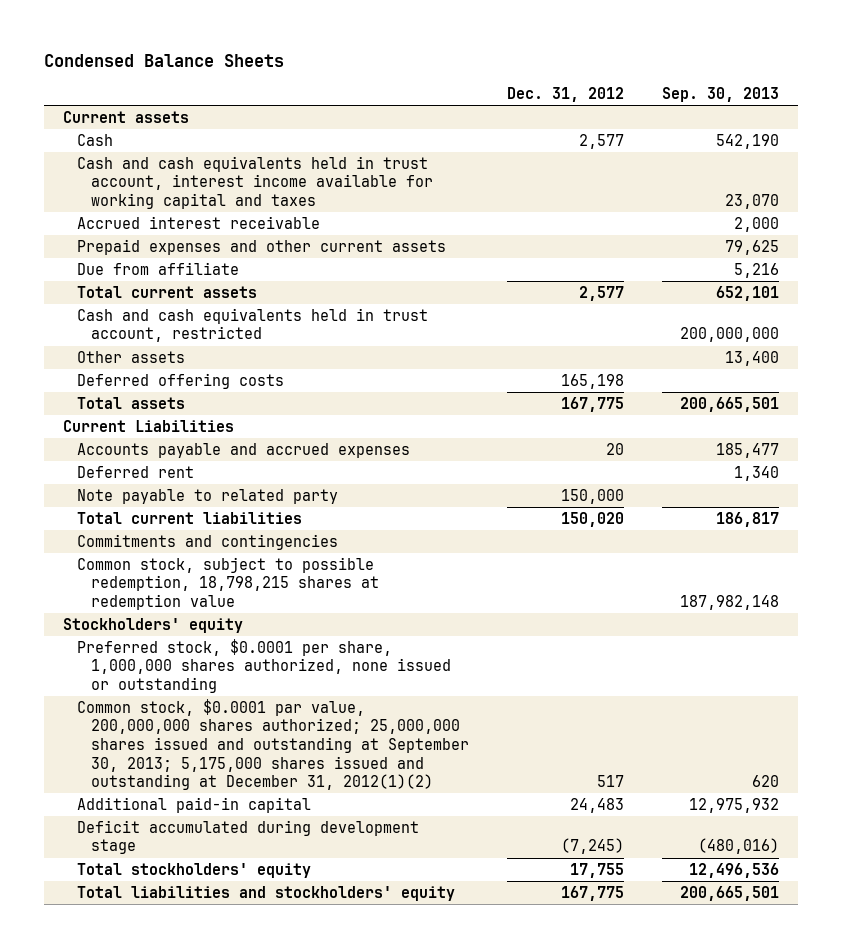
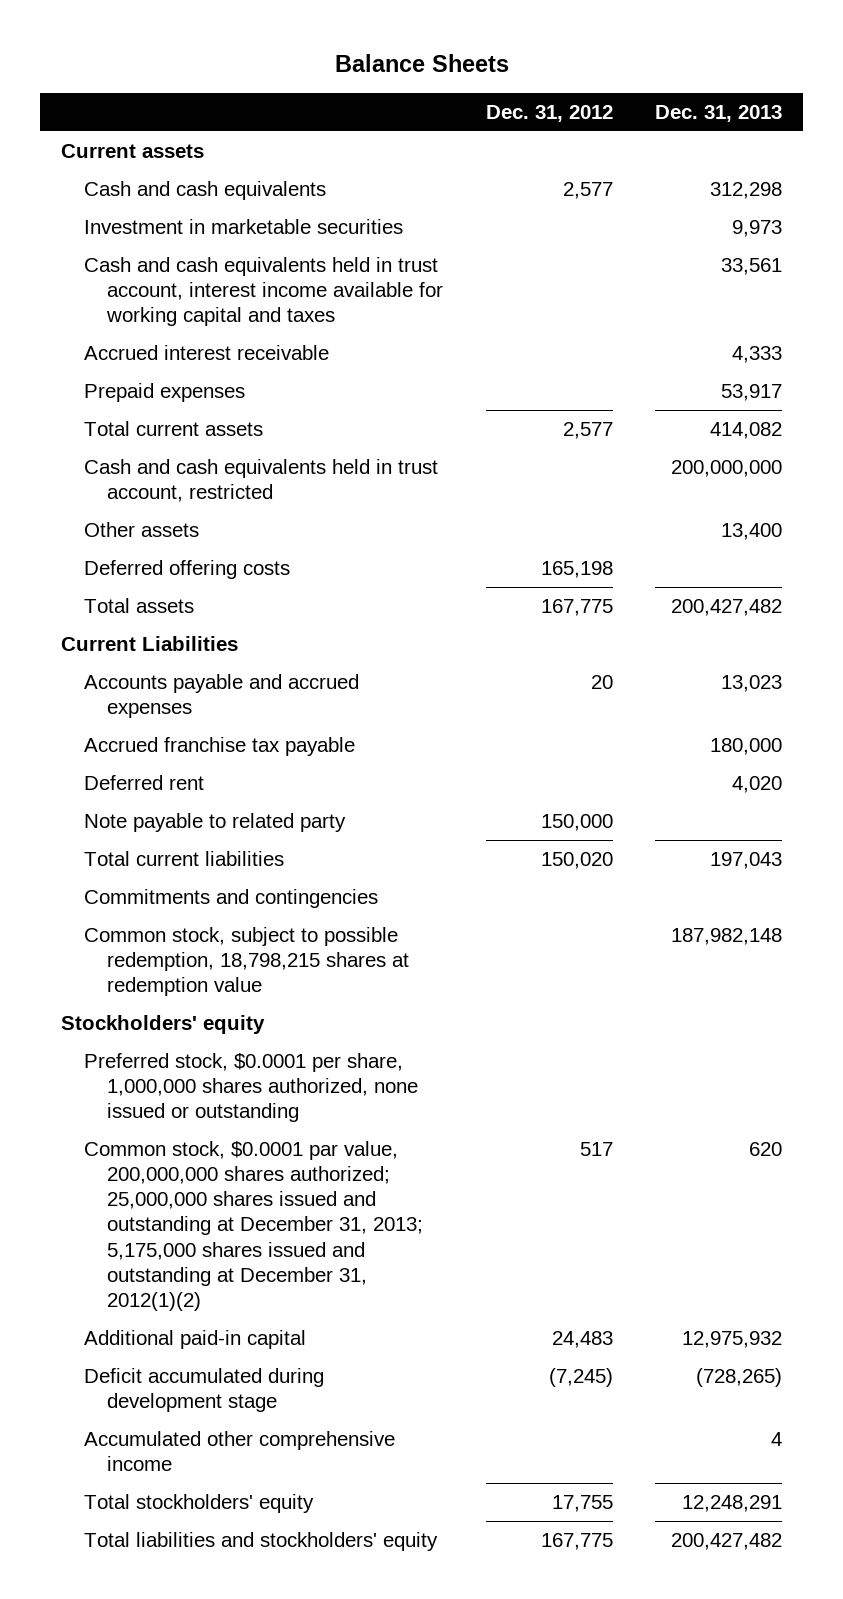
[43,54,284,68] Condensed Balance Sheets -> [334,53,509,72] Balance Sheets
[662,87,780,103] Sep. 30, 2013 -> none
none -> [655,104,783,122] Dec. 31, 2013
[76,133,113,146] Cash -> [84,181,327,201] Cash and cash equivalents
none -> [84,219,404,235] Investment in marketable securities
[76,238,446,255] Prepaid expenses and other current assets -> none
[76,261,239,275] Due from affiliate -> none
none -> [84,383,246,403] Prepaid expenses
none -> [84,737,356,757] Accrued franchise tax payable
[76,698,469,791] Common stock, $0.0001 par value, 200,000,000 shares authorized; 25,000,000 shares issued and outstanding at September 30, 2013; 5,175,000 shares issued and outstanding at December 31, 2012(1)(2) -> [84,1141,424,1311] Common stock, $0.0001 par value, 200,000,000 shares authorized; 25,000,000 shares issued and outstanding at December 31, 2013; 5,175,000 shares issued and outstanding at December 31, 2012(1)(2)
none -> [84,1431,396,1472] Accumulated other comprehensive income

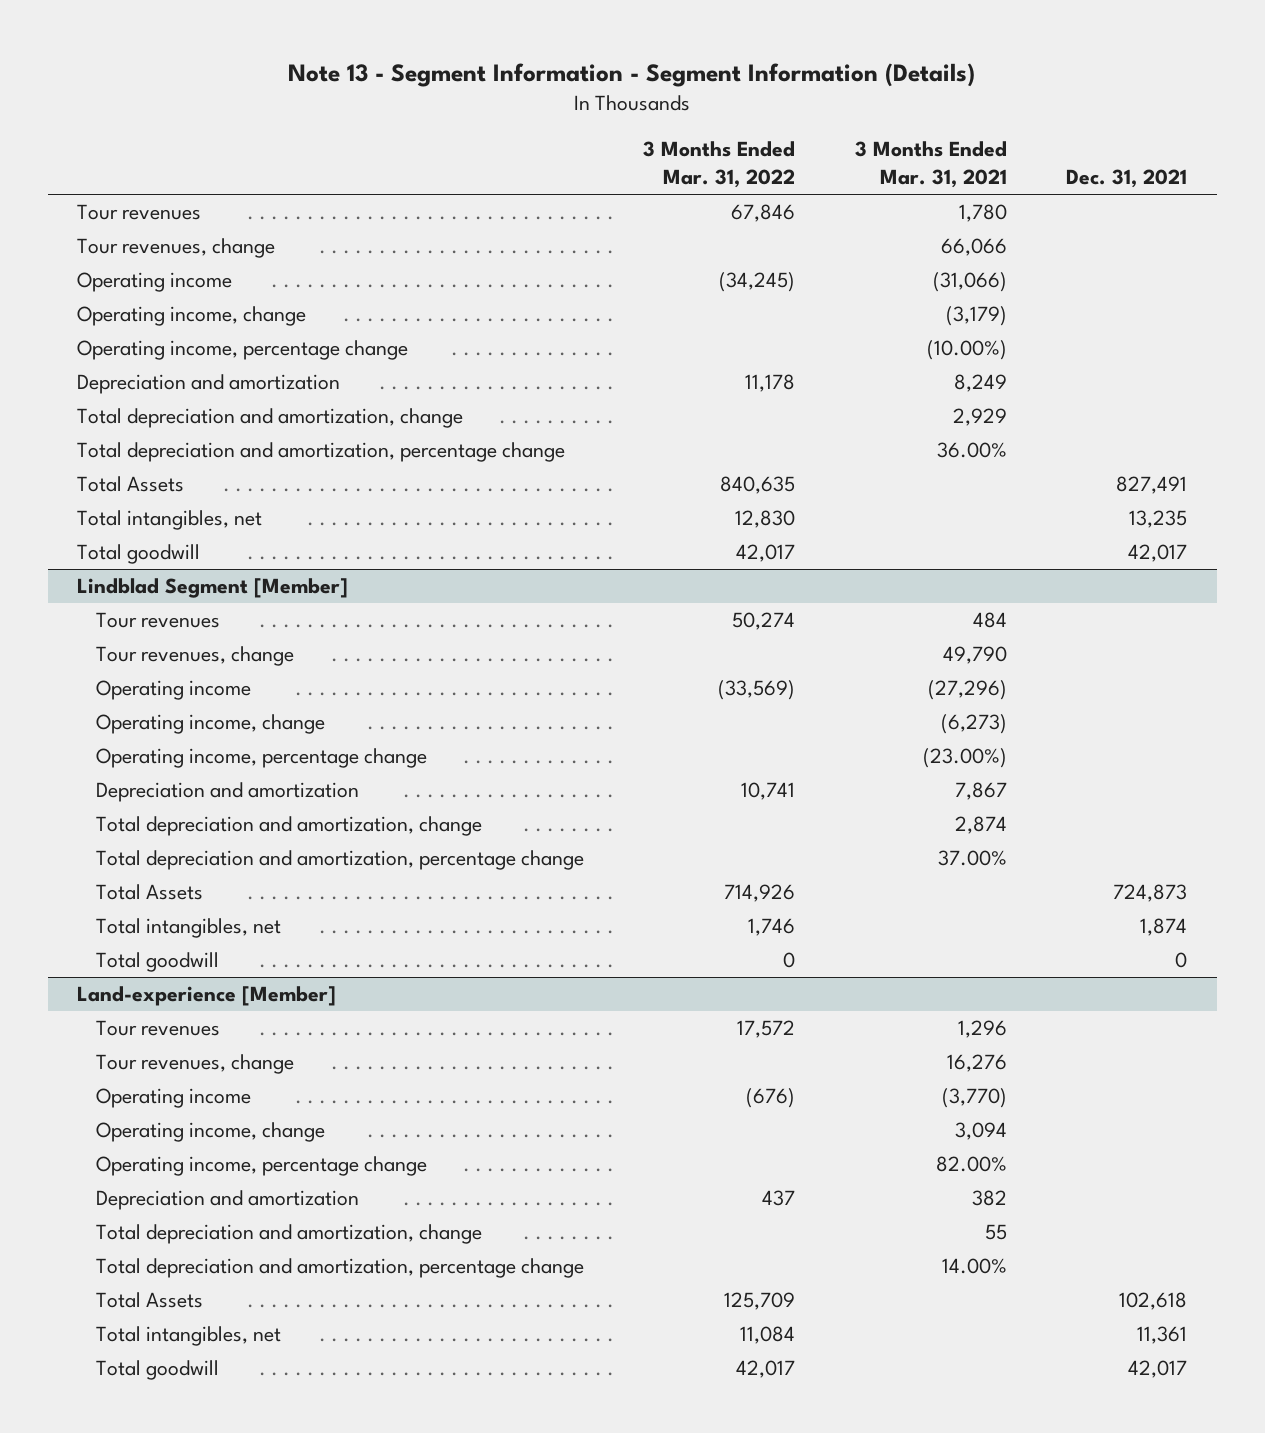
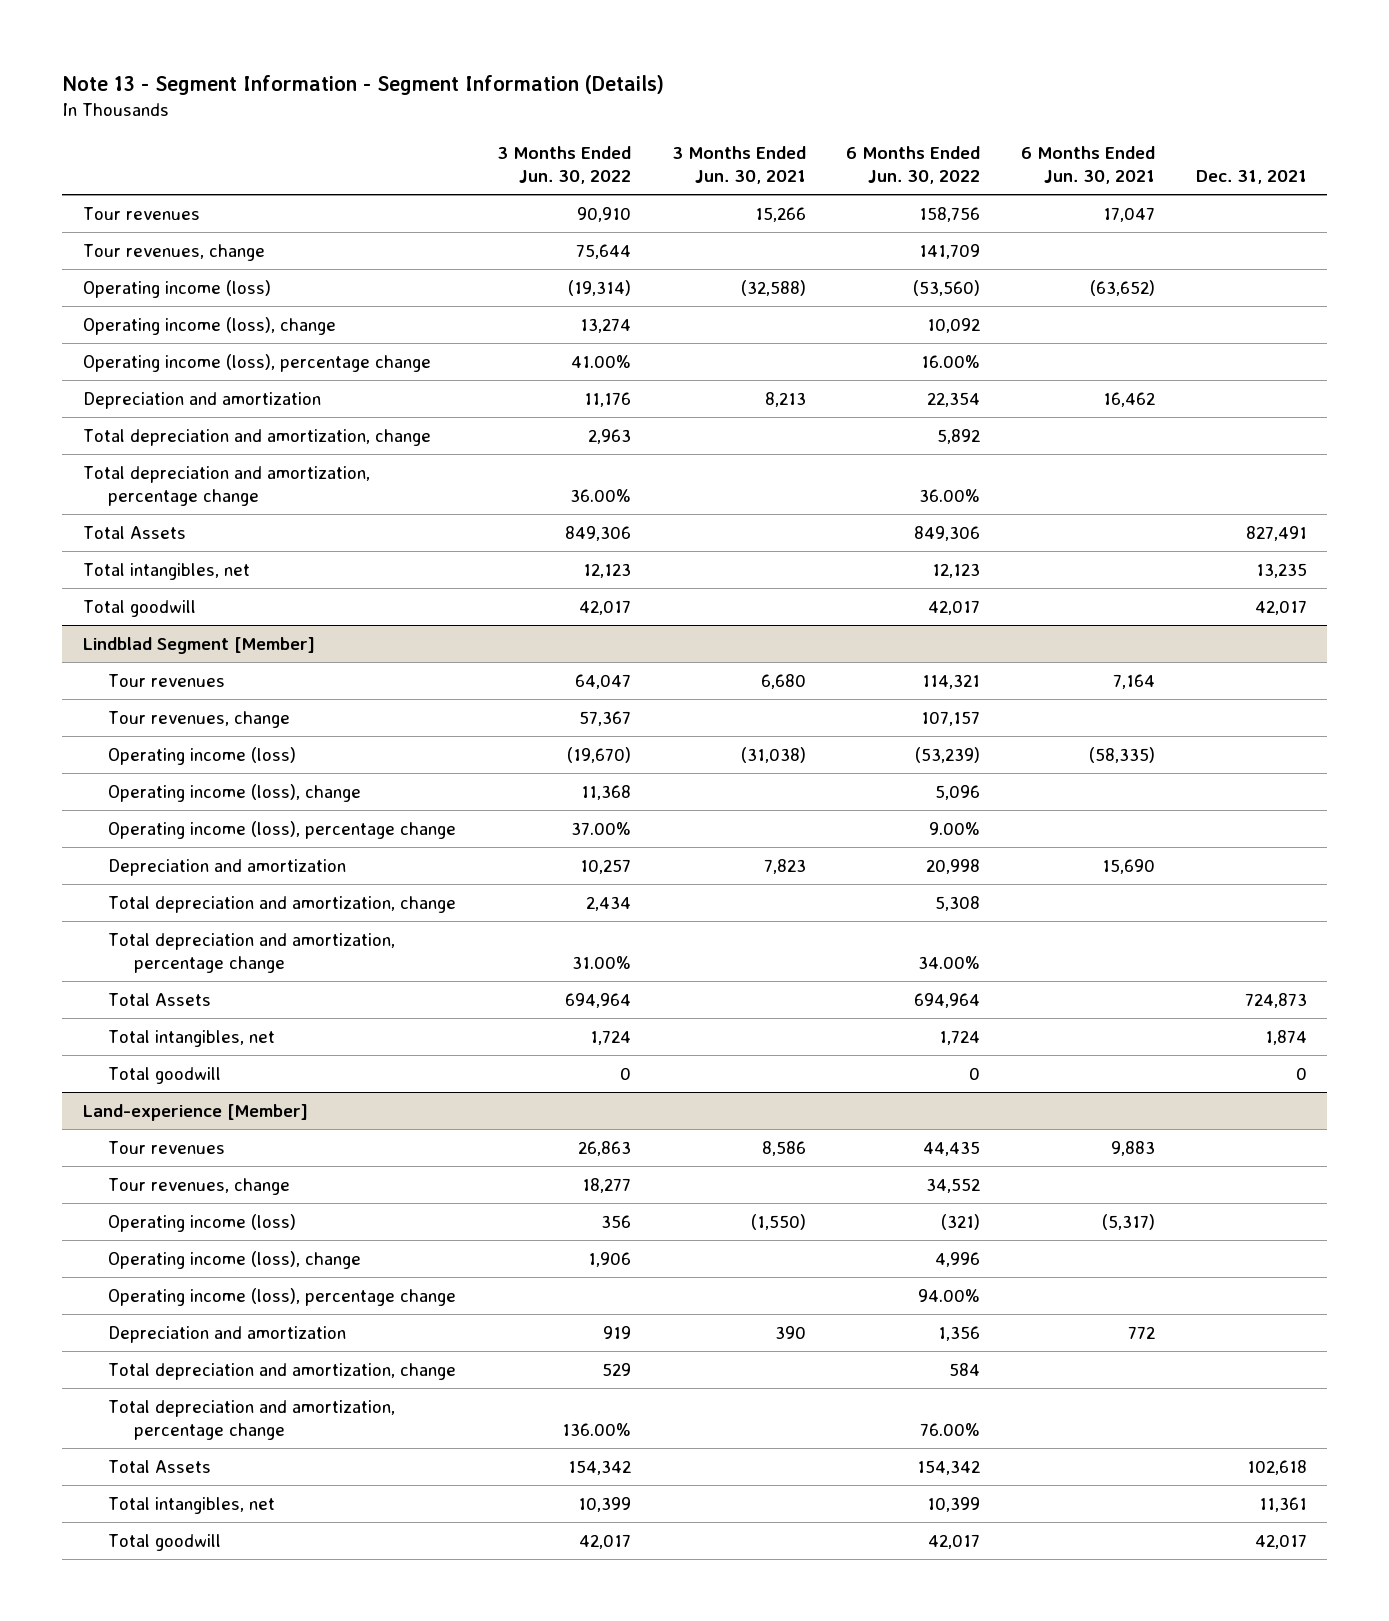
[643,141,796,189] 3 Months Ended Mar. 31, 2022 -> none
[854,141,1007,189] 3 Months Ended Mar. 31, 2021 -> none
none -> [496,145,631,185] 3 Months Ended Jun. 30, 2022
none -> [671,145,806,185] 3 Months Ended Jun. 30, 2021
none -> [846,145,981,185] 6 Months Ended Jun. 30, 2022
none -> [1020,145,1155,185] 6 Months Ended Jun. 30, 2021
[77,272,233,293] Operating income -> [82,279,271,298] Operating income (loss)
[77,306,307,327] Operating income, change -> [82,316,336,335] Operating income (loss), change
[77,340,409,361] Operating income, percentage change -> [82,353,431,372] Operating income (loss), percentage change
[96,680,252,701] Operating income -> [108,746,297,765] Operating income (loss)
[96,714,326,735] Operating income, change -> [108,783,362,802] Operating income (loss), change
[96,748,428,769] Operating income, percentage change -> [108,820,457,839] Operating income (loss), percentage change
[96,1088,252,1109] Operating income -> [108,1213,297,1232] Operating income (loss)
[96,1122,326,1143] Operating income, change -> [108,1250,362,1269] Operating income (loss), change
[96,1156,428,1177] Operating income, percentage change -> [108,1287,457,1306] Operating income (loss), percentage change

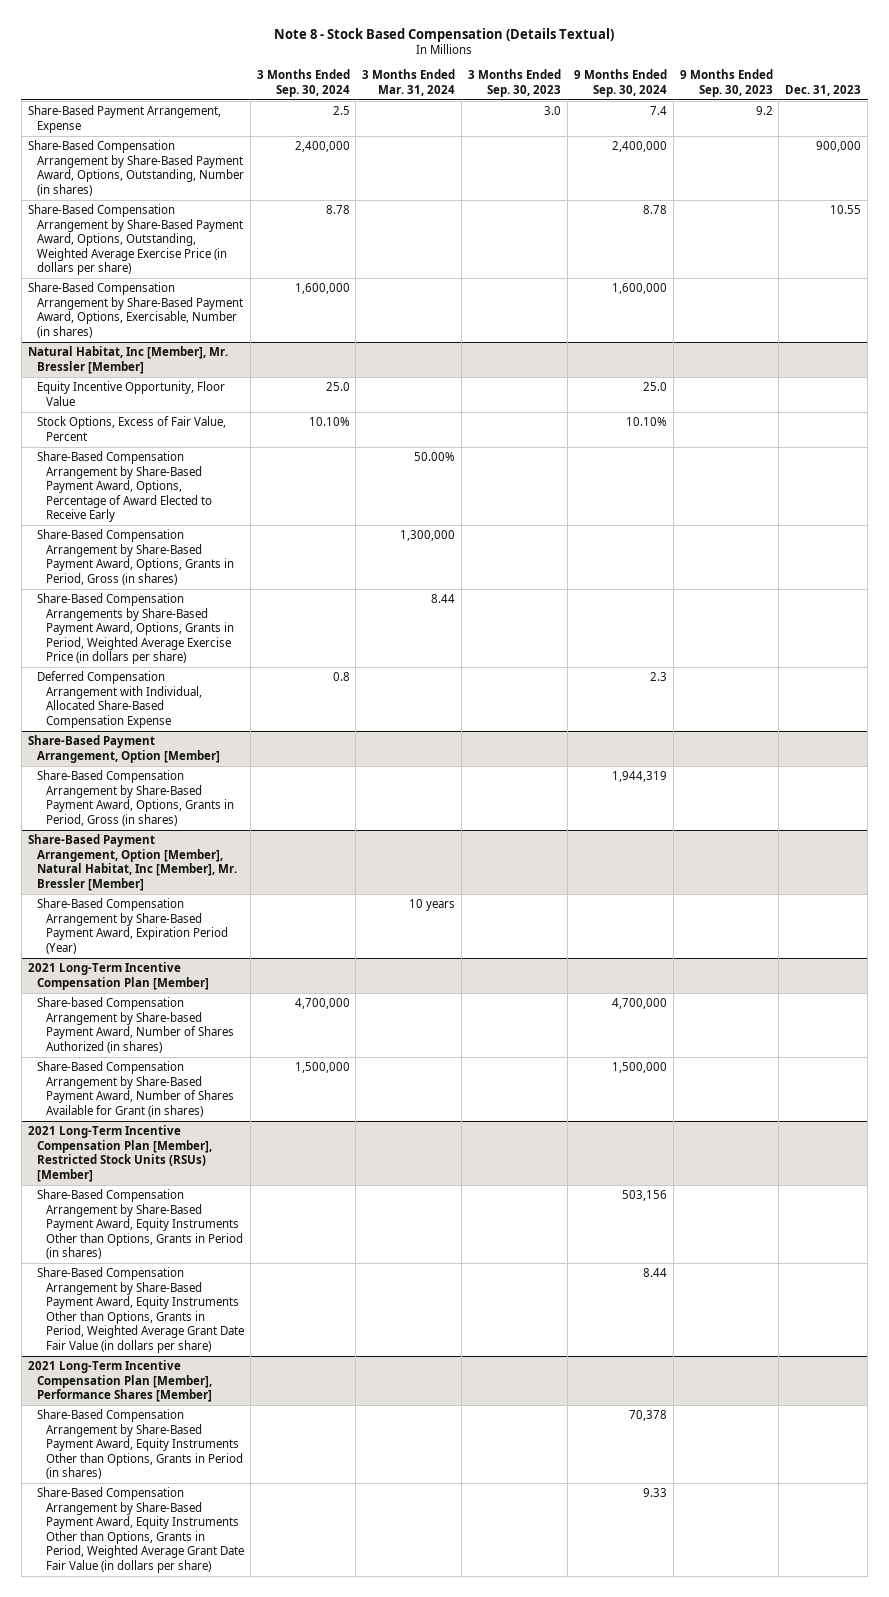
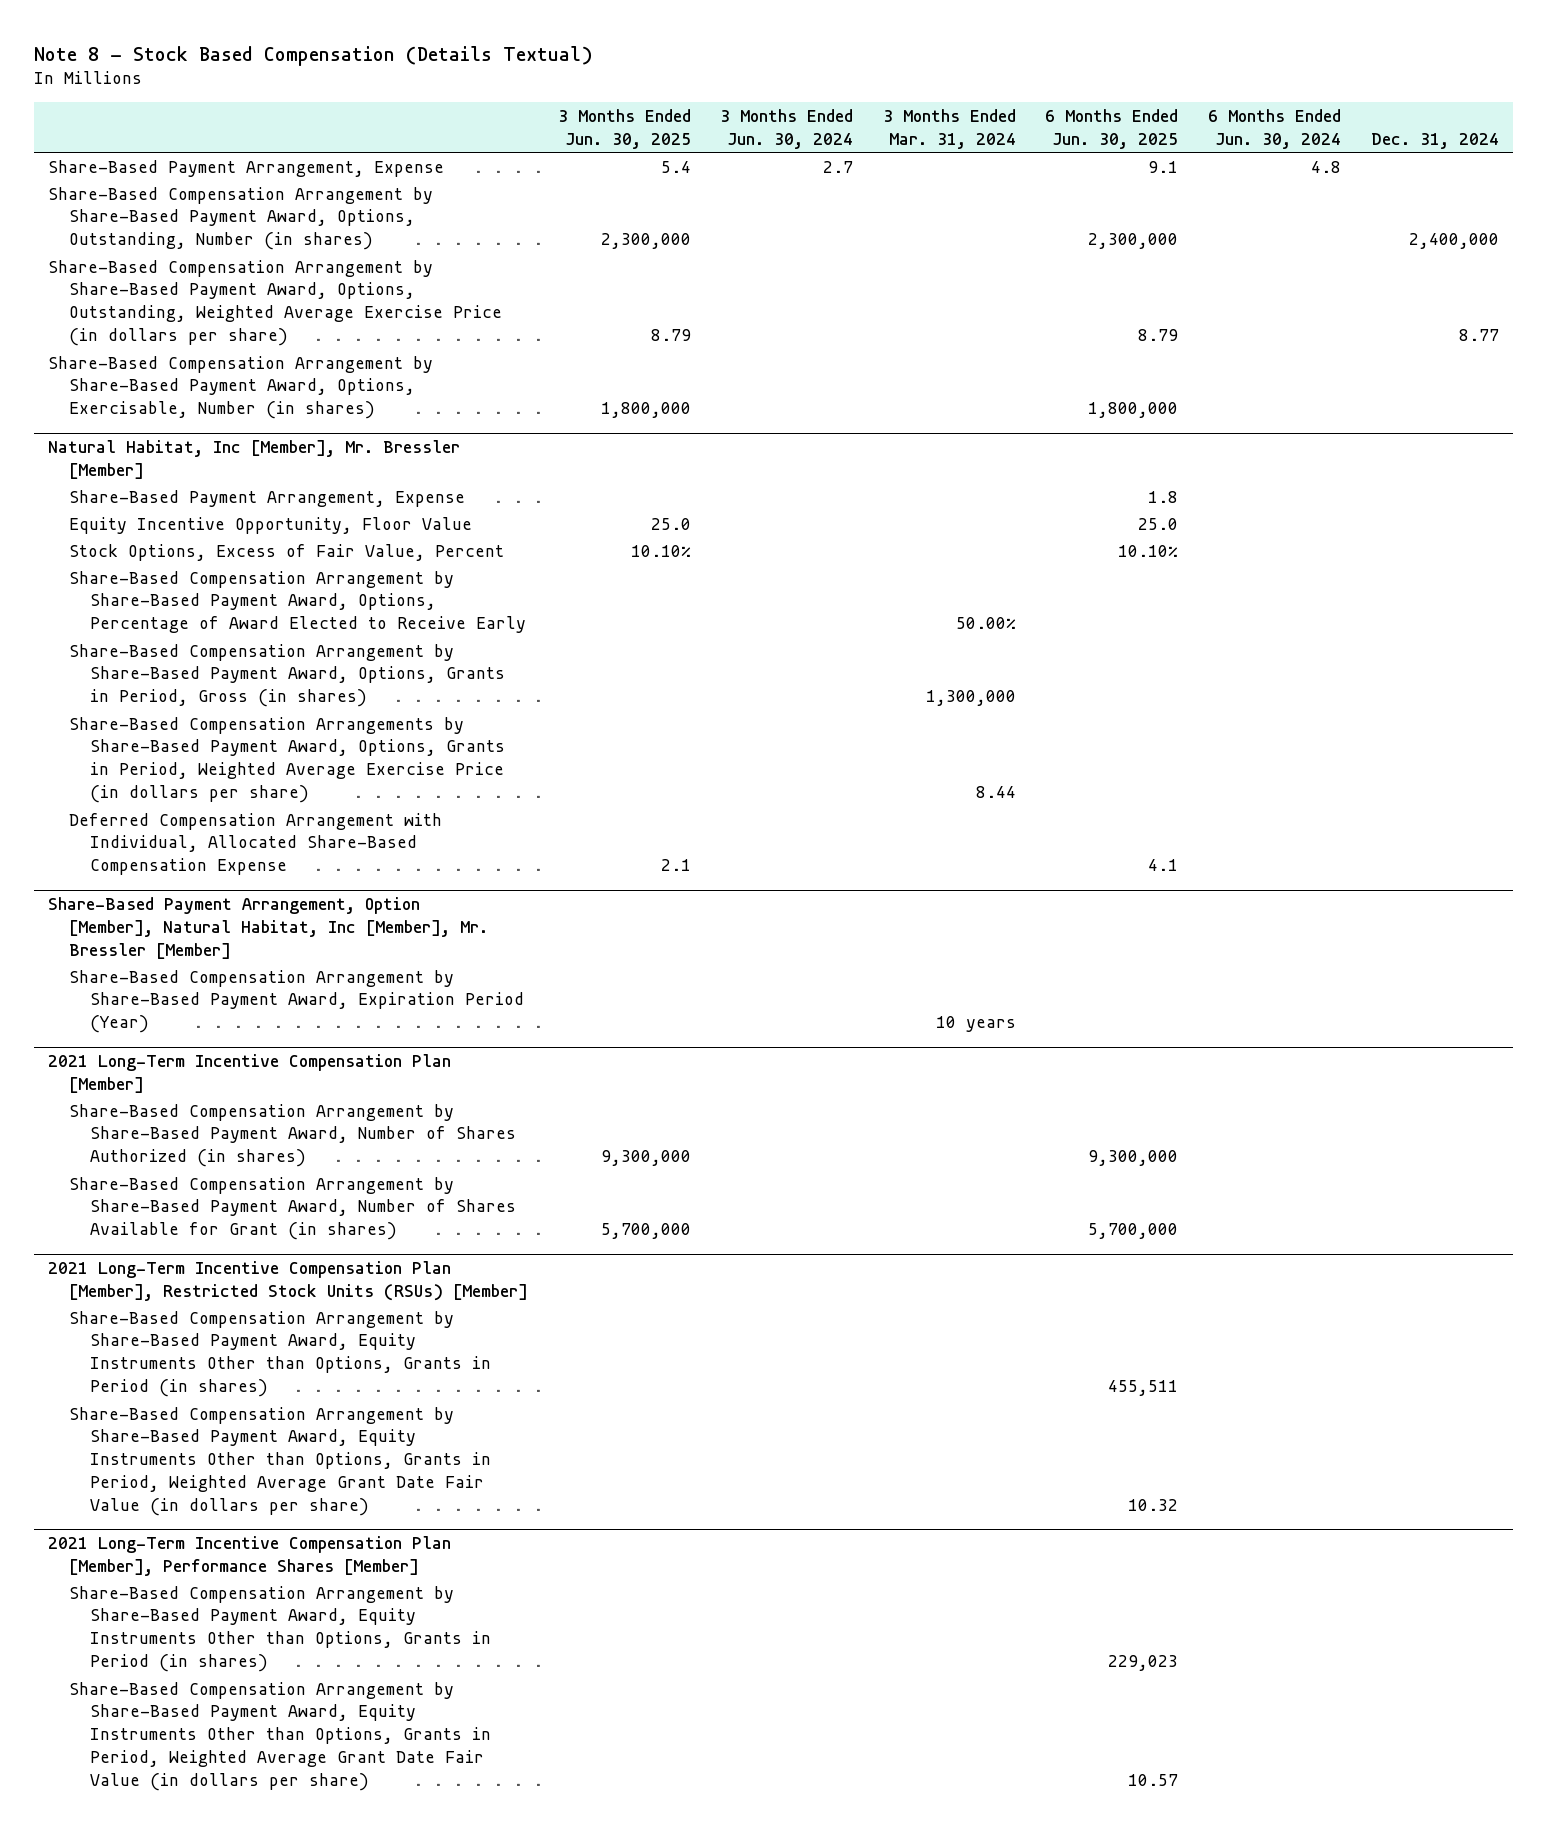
[256,69,350,97] 3 Months Ended Sep. 30, 2024 -> none
[468,69,562,97] 3 Months Ended Sep. 30, 2023 -> none
[573,69,667,97] 9 Months Ended Sep. 30, 2024 -> none
[679,69,773,97] 9 Months Ended Sep. 30, 2023 -> none
[785,84,862,96] Dec. 31, 2023 -> none
none -> [557,108,691,149] 3 Months Ended Jun. 30, 2025
none -> [720,108,854,149] 3 Months Ended Jun. 30, 2024
none -> [1045,108,1179,149] 6 Months Ended Jun. 30, 2025
none -> [1208,108,1342,149] 6 Months Ended Jun. 30, 2024
none -> [1370,132,1499,149] Dec. 31, 2024
none -> [69,489,466,507] Share-Based Payment Arrangement, Expense
[27,735,220,763] Share-Based Payment Arrangement, Option [Member] -> none
[36,770,234,826] Share-Based Compensation Arrangement by Share-Based Payment Award, Options, Grants in Period, Gross (in shares) -> none
[36,997,234,1053] Share-based Compensation Arrangement by Share-based Payment Award, Number of Shares Authorized (in shares) -> [69,1103,516,1168] Share-Based Compensation Arrangement by Share-Based Payment Award, Number of Shares Authorized (in shares)

